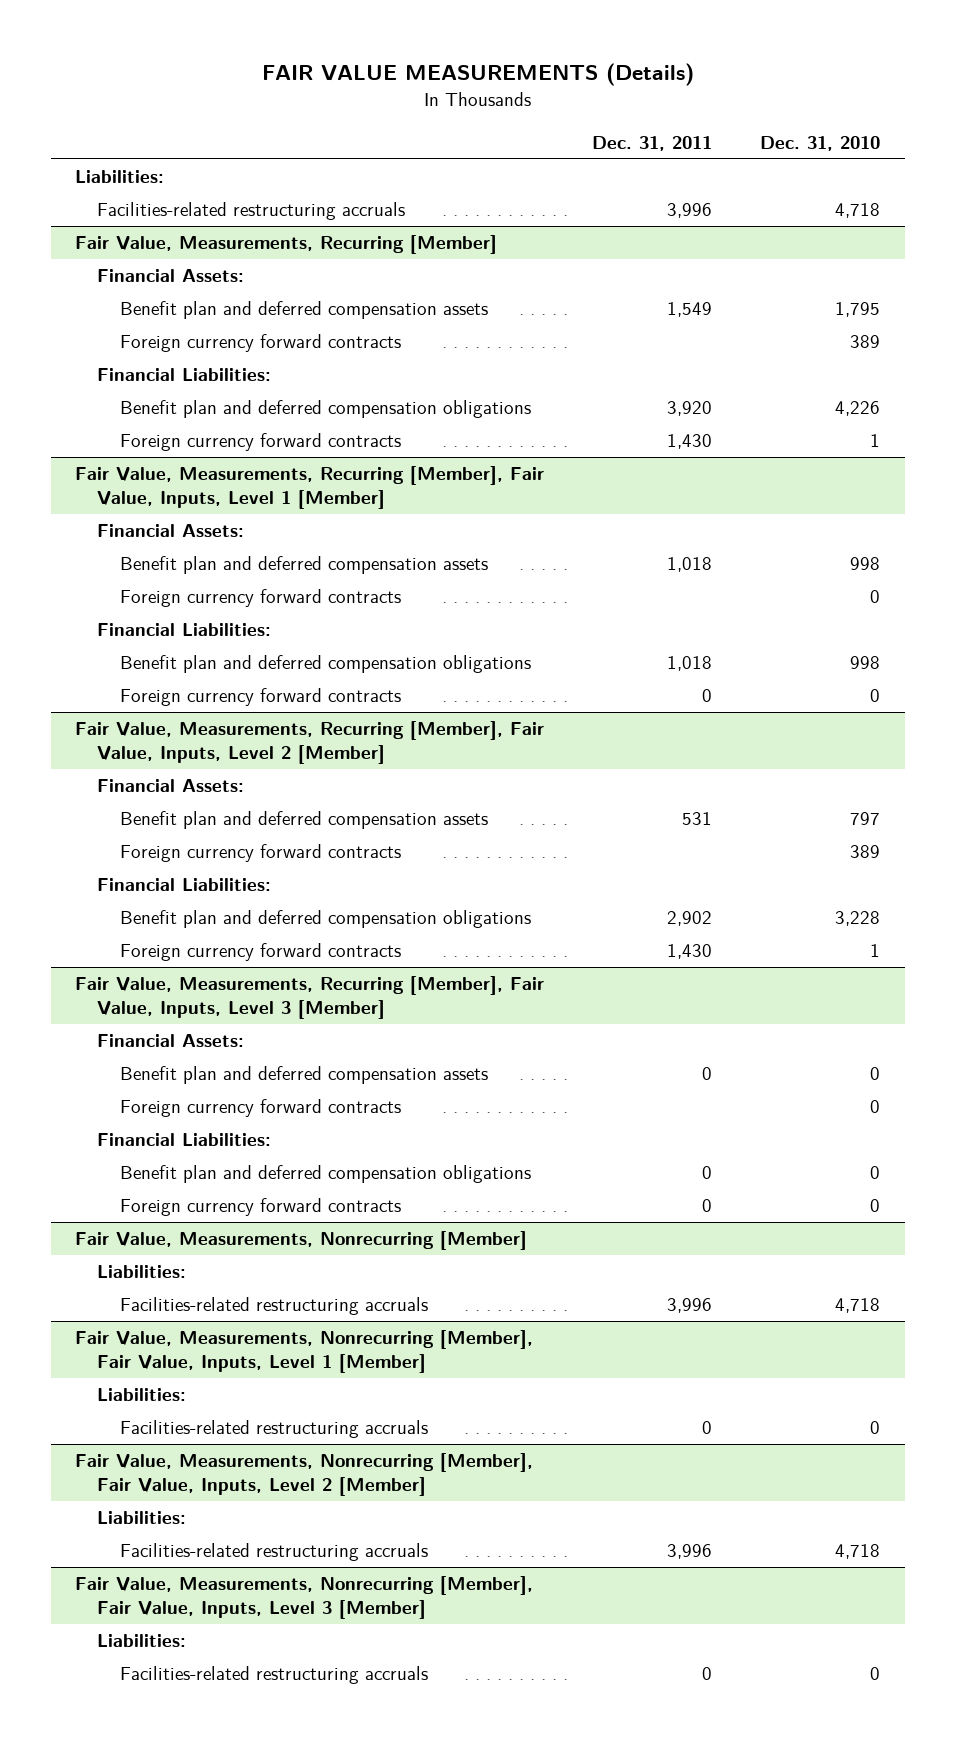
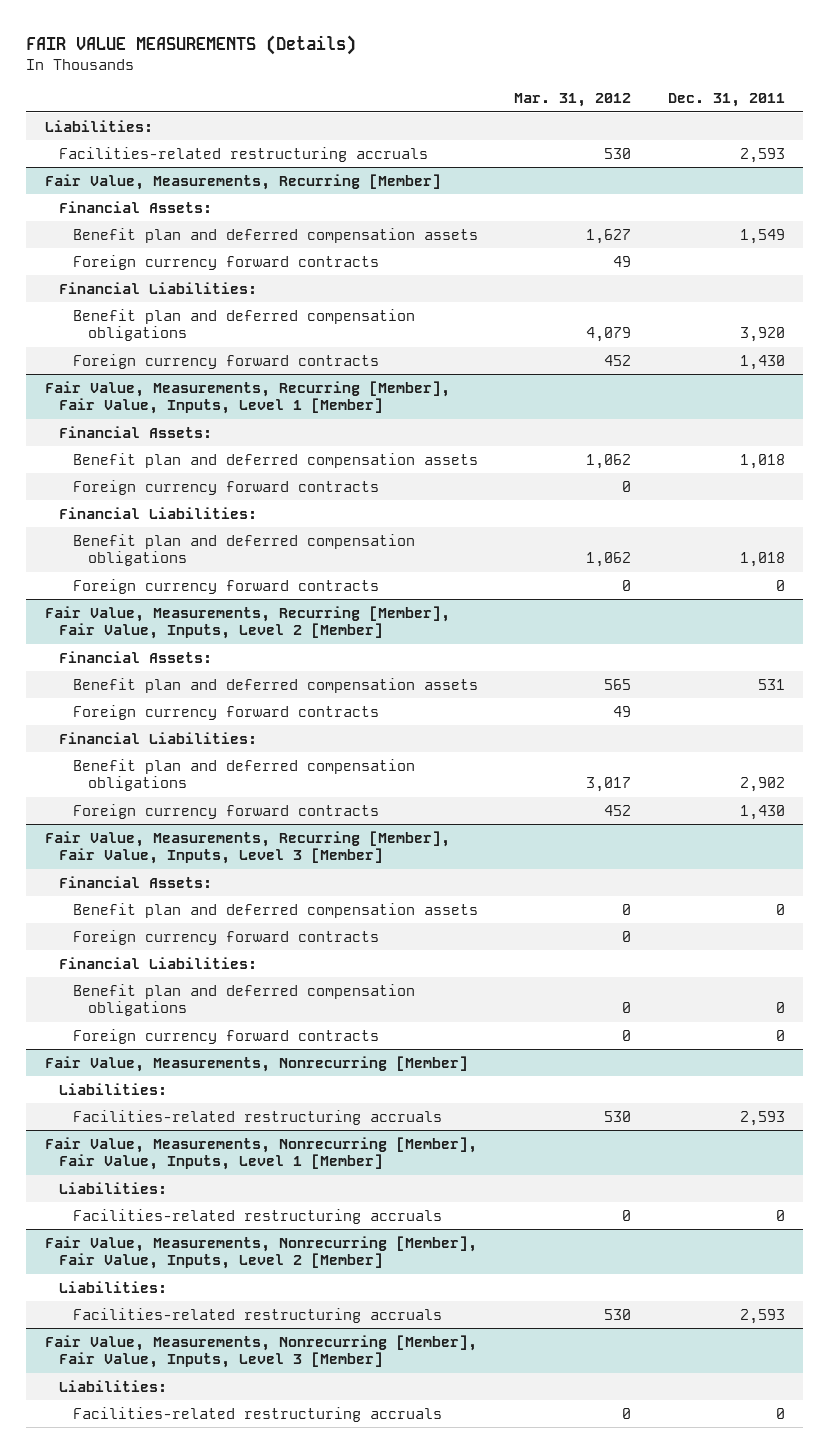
[760,135,881,151] Dec. 31, 2010 -> none
none -> [514,93,632,108] Mar. 31, 2012
[667,203,713,219] 3,996 -> [739,147,785,163] 2,593
[667,1298,713,1314] 3,996 -> [739,1110,785,1126] 2,593
[667,1544,713,1560] 3,996 -> [739,1308,785,1324] 2,593

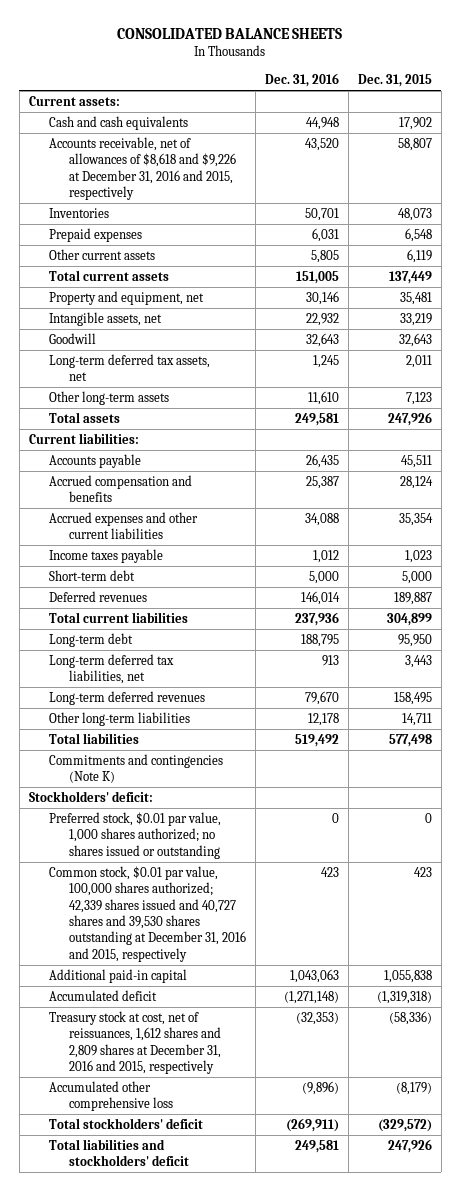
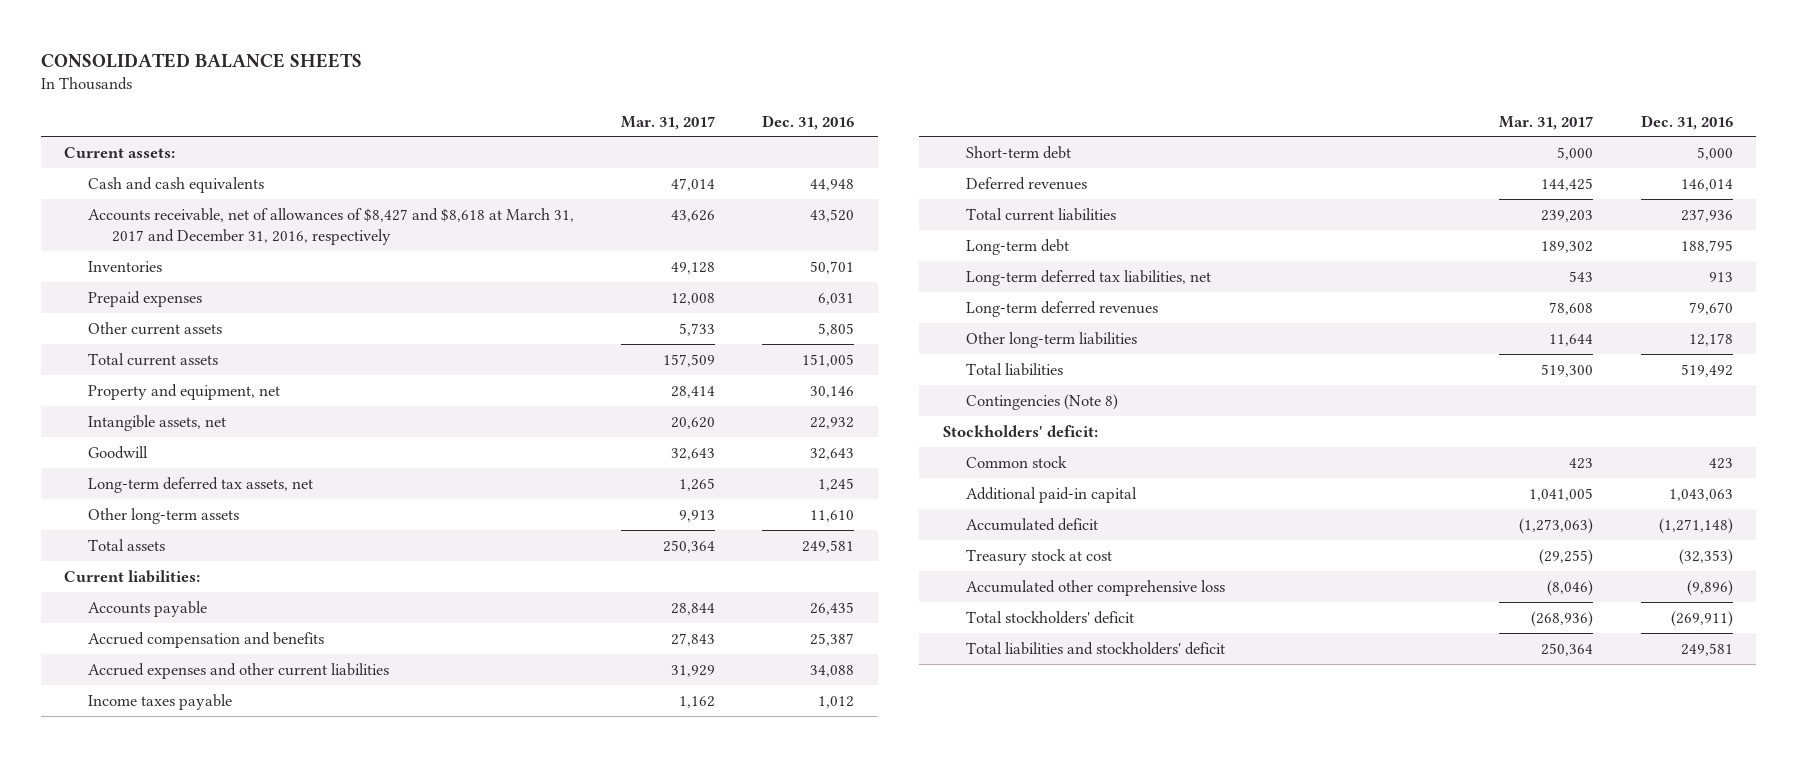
[357,74,432,88] Dec. 31, 2015 -> none
none -> [621,115,716,130] Mar. 31, 2017
[48,136,237,200] Accounts receivable, net of allowances of $8,618 and $9,226 at December 31, 2016 and 2015, respectively -> [87,207,574,246] Accounts receivable, net of allowances of $8,427 and $8,618 at March 31, 2017 and December 31, 2016, respectively
[48,753,223,784] Commitments and contingencies (Note K) -> [966,393,1119,410] Contingencies (Note 8)
[48,811,221,859] Preferred stock, $0.01 par value, 1,000 shares authorized; no shares issued or outstanding -> none
[48,865,247,962] Common stock, $0.01 par value, 100,000 shares authorized; 42,339 shares issued and 40,727 shares and 39,530 shares outstanding at December 31, 2016 and 2015, respectively -> [966,455,1068,468] Common stock
[48,1010,222,1074] Treasury stock at cost, net of reissuances, 1,612 shares and 2,809 shares at December 31, 2016 and 2015, respectively -> [966,548,1113,565] Treasury stock at cost

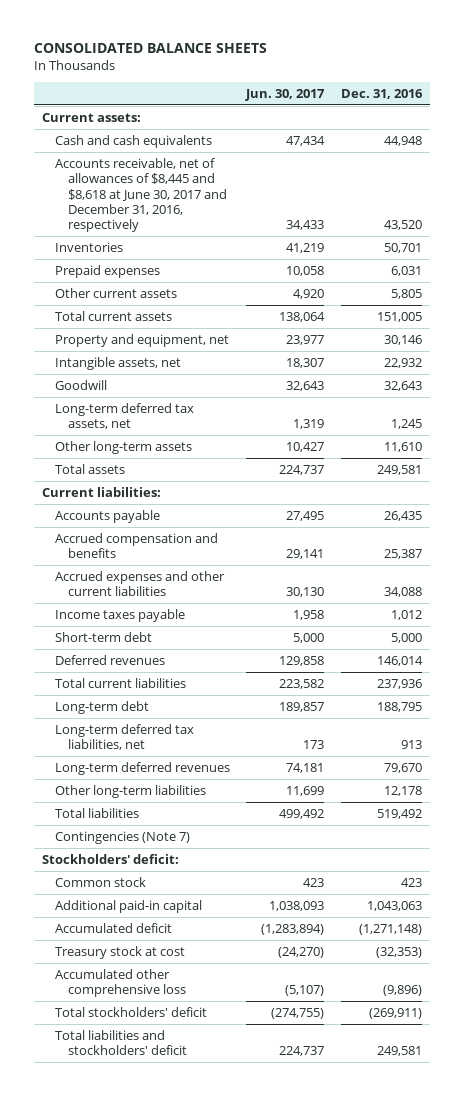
[621,115,716,130] Mar. 31, 2017 -> none
none -> [245,88,326,101] Jun. 30, 2017
[87,207,574,246] Accounts receivable, net of allowances of $8,427 and $8,618 at March 31, 2017 and December 31, 2016, respectively -> [55,157,228,233] Accounts receivable, net of allowances of $8,445 and $8,618 at June 30, 2017 and December 31, 2016, respectively
[966,393,1119,410] Contingencies (Note 8) -> [55,830,191,844] Contingencies (Note 7)

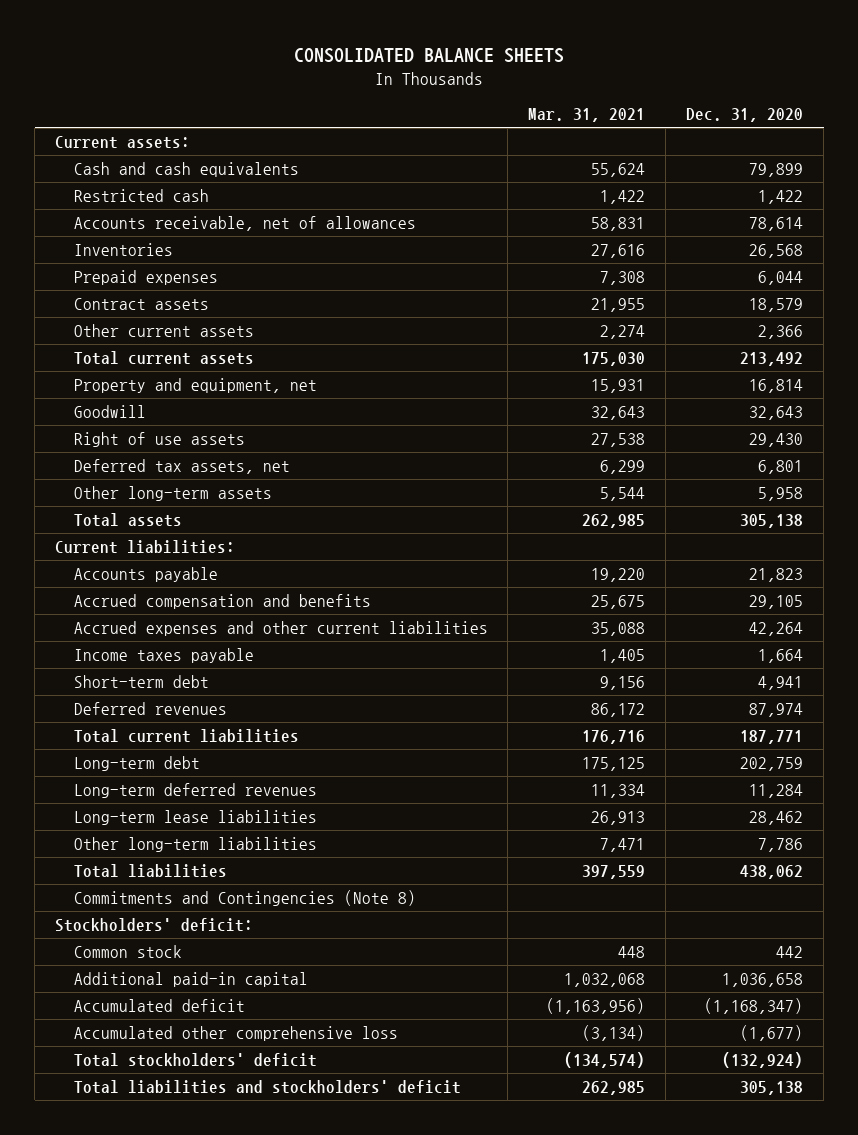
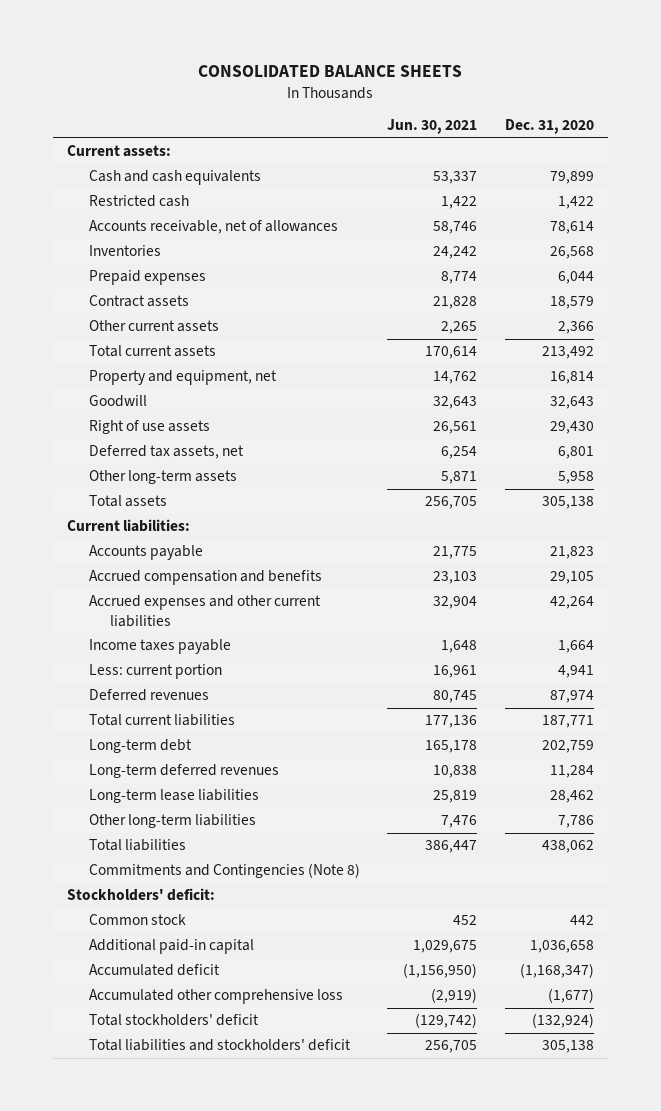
[528,108,646,123] Mar. 31, 2021 -> none
none -> [387,119,478,135] Jun. 30, 2021
[73,674,209,688] Short-term debt -> [88,664,222,680] Less: current portion

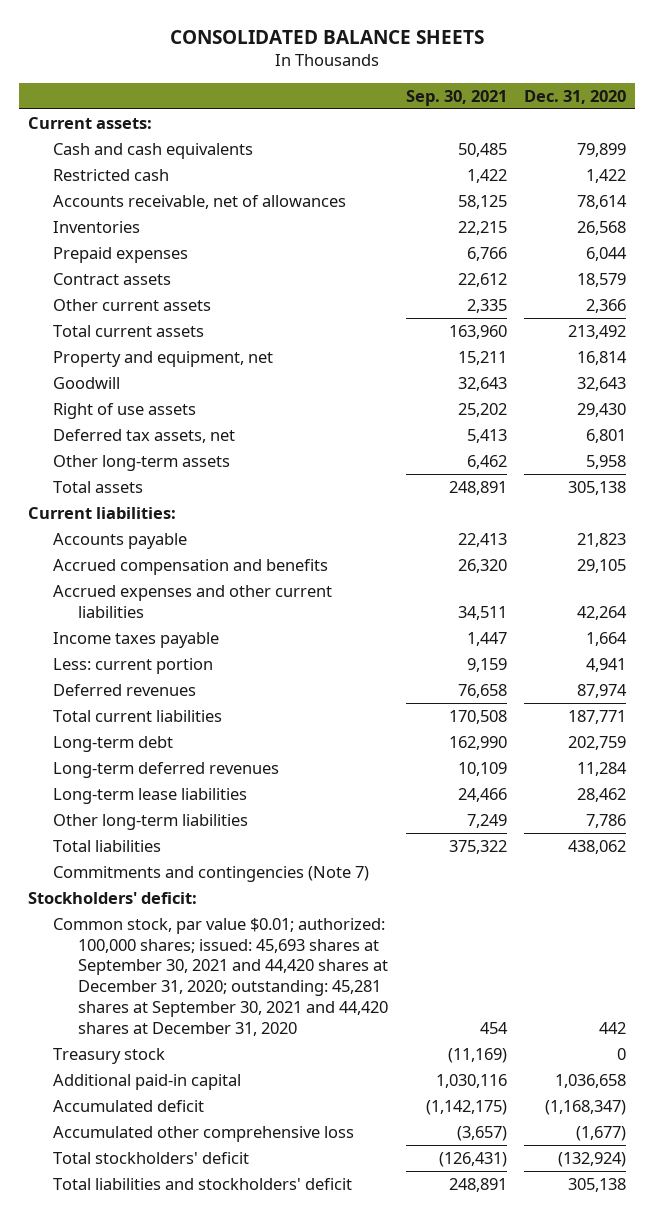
[387,119,478,135] Jun. 30, 2021 -> none
none -> [405,89,507,106] Sep. 30, 2021
[88,863,360,879] Commitments and Contingencies (Note 8) -> [52,865,369,882] Commitments and contingencies (Note 7)
[88,914,186,926] Common stock -> [52,917,389,1036] Common stock, par value $0.01; authorized: 100,000 shares; issued: 45,693 shares at September 30, 2021 and 44,420 shares at December 31, 2020; outstanding: 45,281 shares at September 30, 2021 and 44,420 shares at December 31, 2020
none -> [52,1047,165,1064] Treasury stock

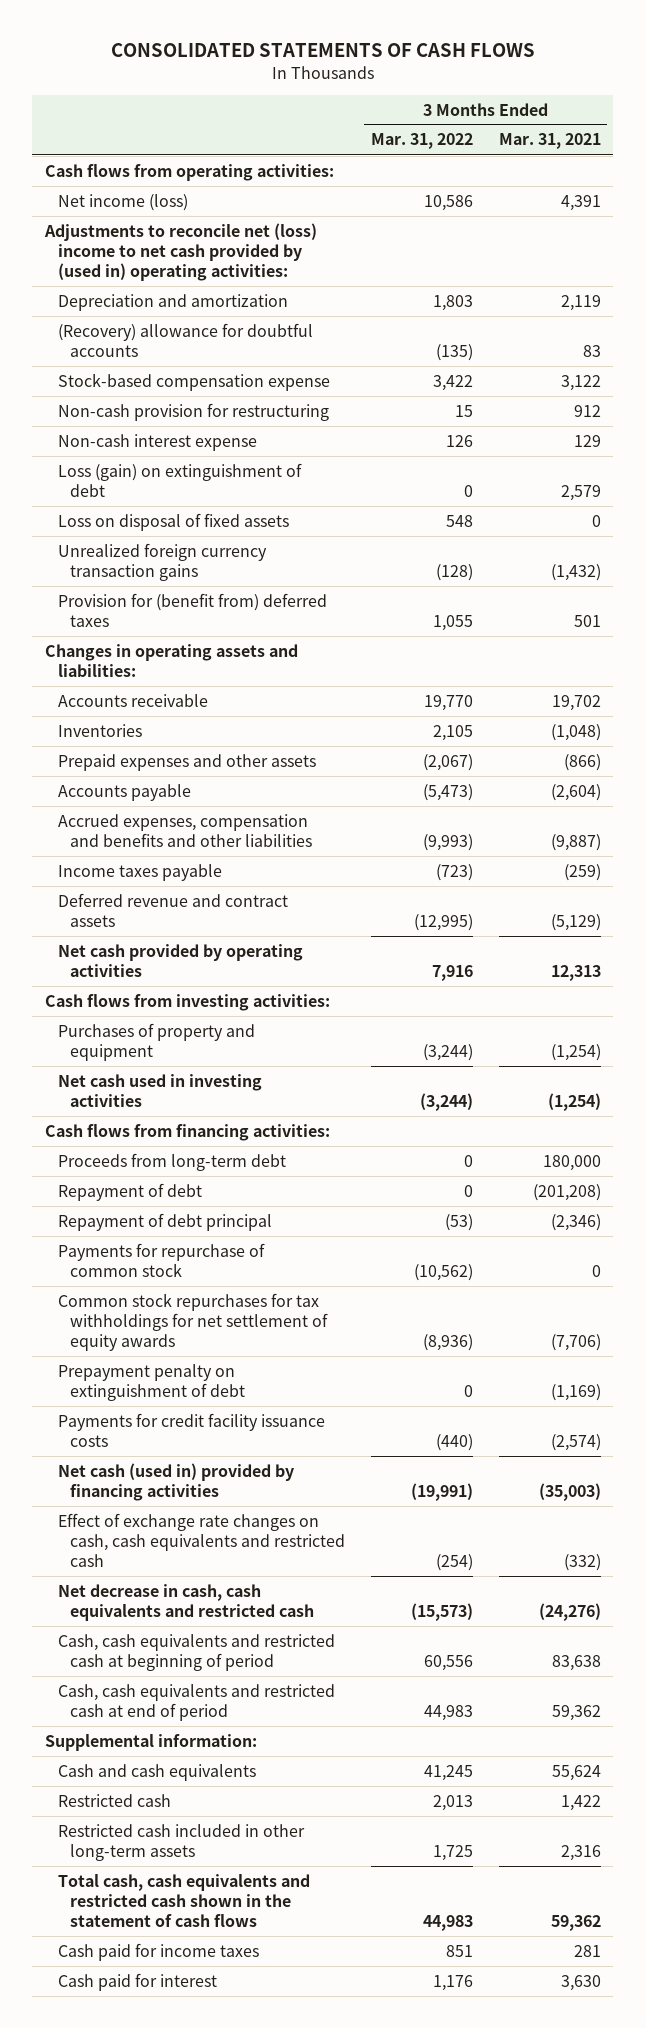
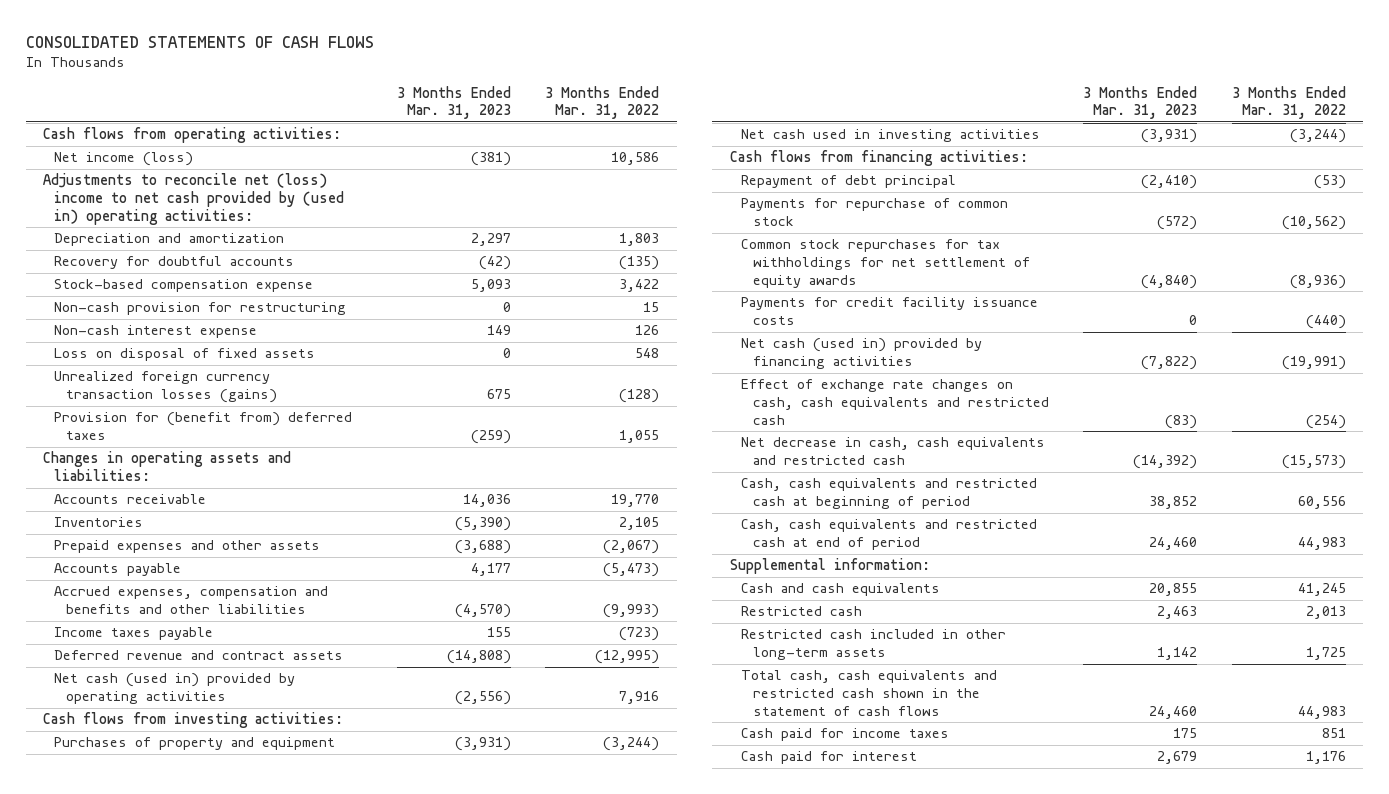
[498,133,601,150] Mar. 31, 2021 -> none
none -> [396,85,511,120] 3 Months Ended Mar. 31, 2023
[57,322,313,357] (Recovery) allowance for doubtful accounts -> [54,256,295,270] Recovery for doubtful accounts
[57,462,302,497] Loss (gain) on extinguishment of debt -> none
[57,542,267,581] Unrealized foreign currency transaction gains -> [54,371,277,404] Unrealized foreign currency transaction losses (gains)
[57,943,303,977] Net cash provided by operating activities -> [54,673,296,705] Net cash (used in) provided by operating activities
[57,1152,286,1171] Proceeds from long-term debt -> none
[57,1182,202,1201] Repayment of debt -> none
[57,1363,245,1401] Prepayment penalty on extinguishment of debt -> none

